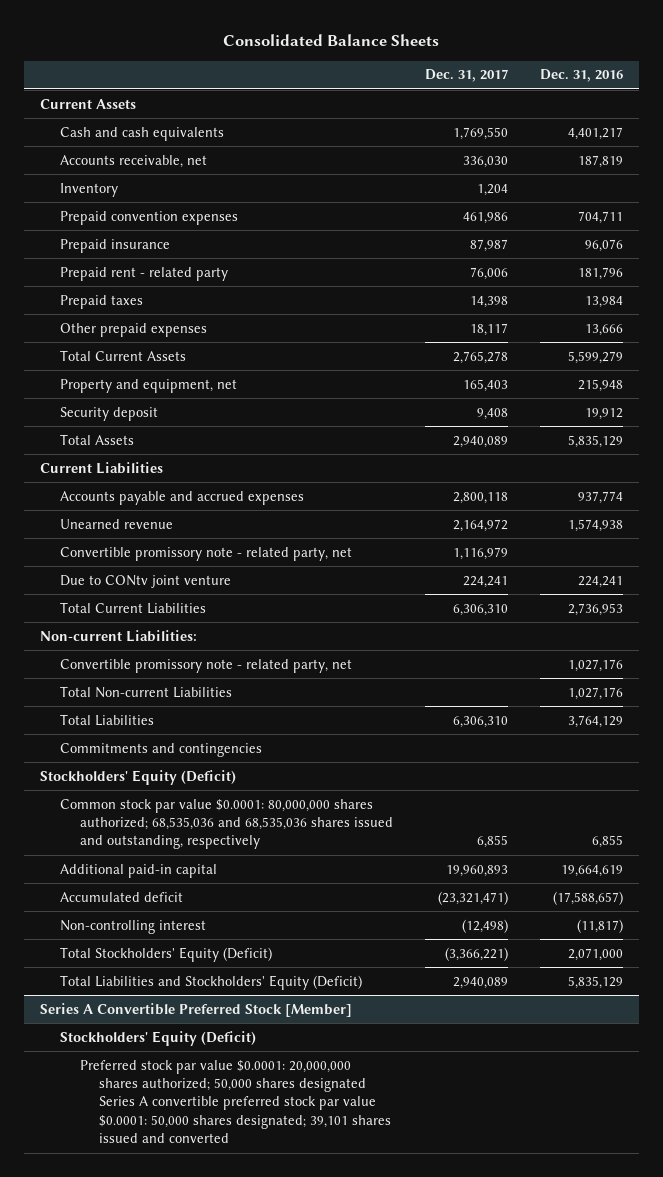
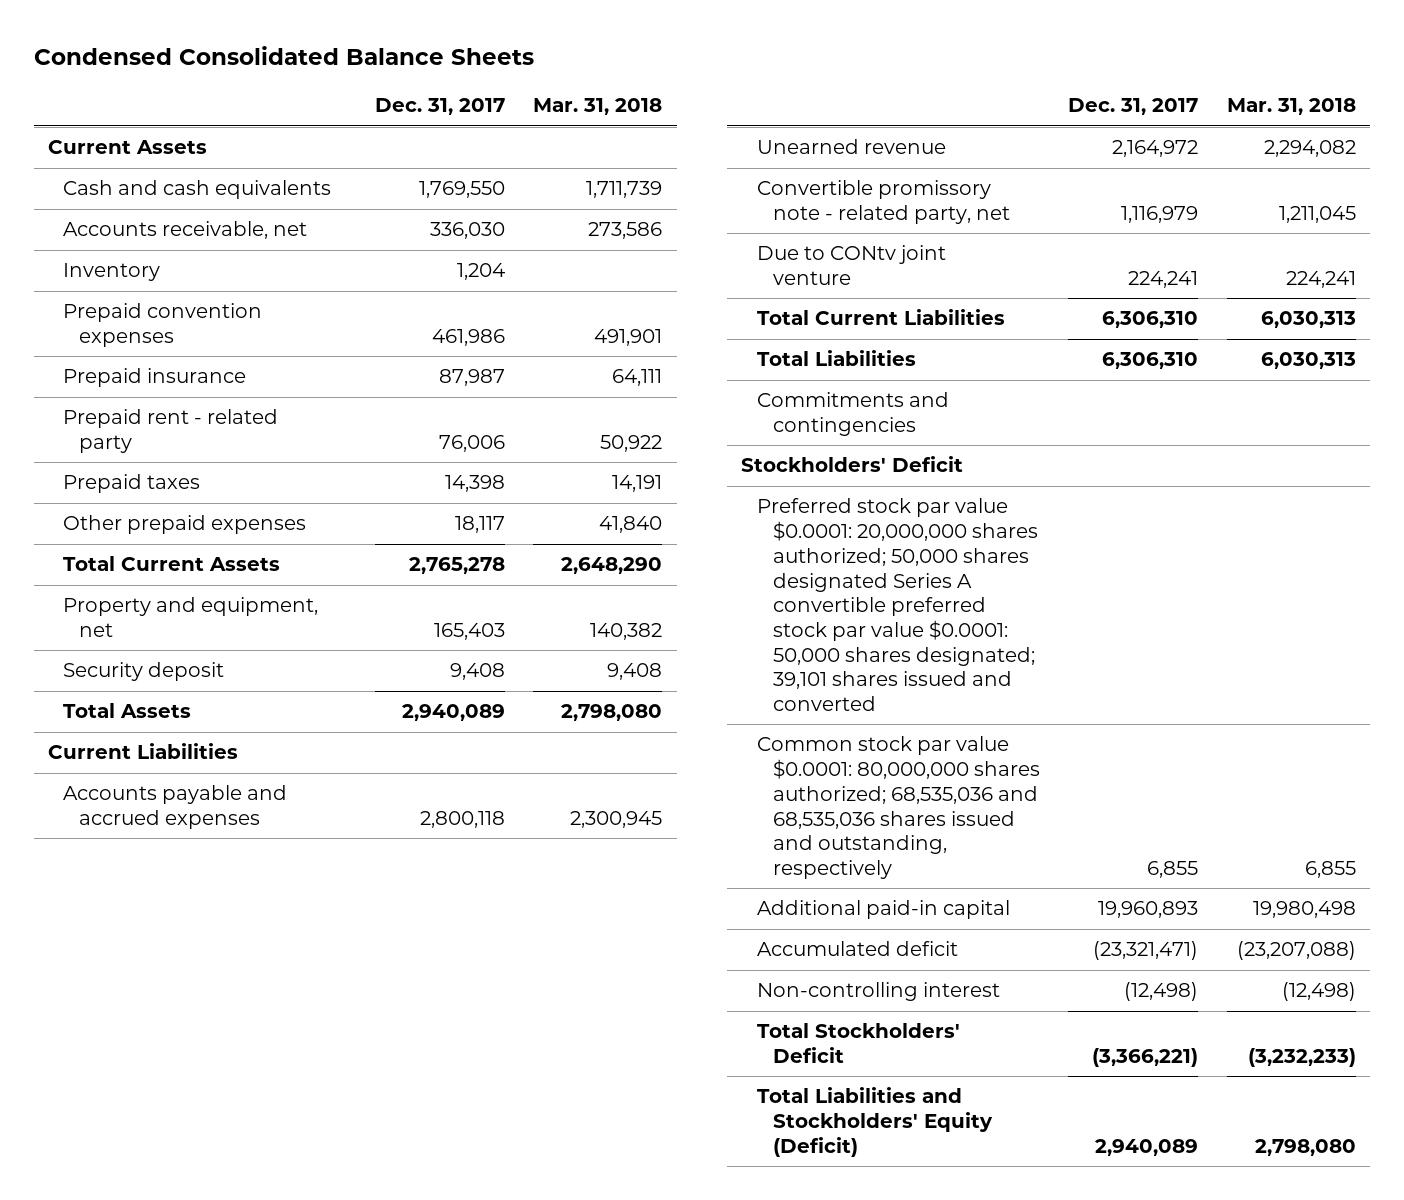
[223,34,440,47] Consolidated Balance Sheets -> [33,45,534,65] Condensed Consolidated Balance Sheets
[539,69,623,83] Dec. 31, 2016 -> none
none -> [533,98,663,116] Mar. 31, 2018
[40,629,198,642] Non-current Liabilities: -> none
[59,658,352,673] Convertible promissory note - related party, net -> none
[59,685,232,698] Total Non-current Liabilities -> none
[40,769,237,785] Stockholders' Equity (Deficit) -> [741,456,964,473] Stockholders' Deficit
none -> [756,498,1038,712] Preferred stock par value $0.0001: 20,000,000 shares authorized; 50,000 shares designated Series A convertible preferred stock par value $0.0001: 50,000 shares designated; 39,101 shares issued and converted
[59,946,272,962] Total Stockholders' Equity (Deficit) -> [756,1023,960,1064] Total Stockholders' Deficit
[40,1002,353,1017] Series A Convertible Preferred Stock [Member] -> none
[59,1030,256,1046] Stockholders' Equity (Deficit) -> none
[79,1059,392,1144] Preferred stock par value $0.0001: 20,000,000 shares authorized; 50,000 shares designated Series A convertible preferred stock par value $0.0001: 50,000 shares designated; 39,101 shares issued and converted -> none

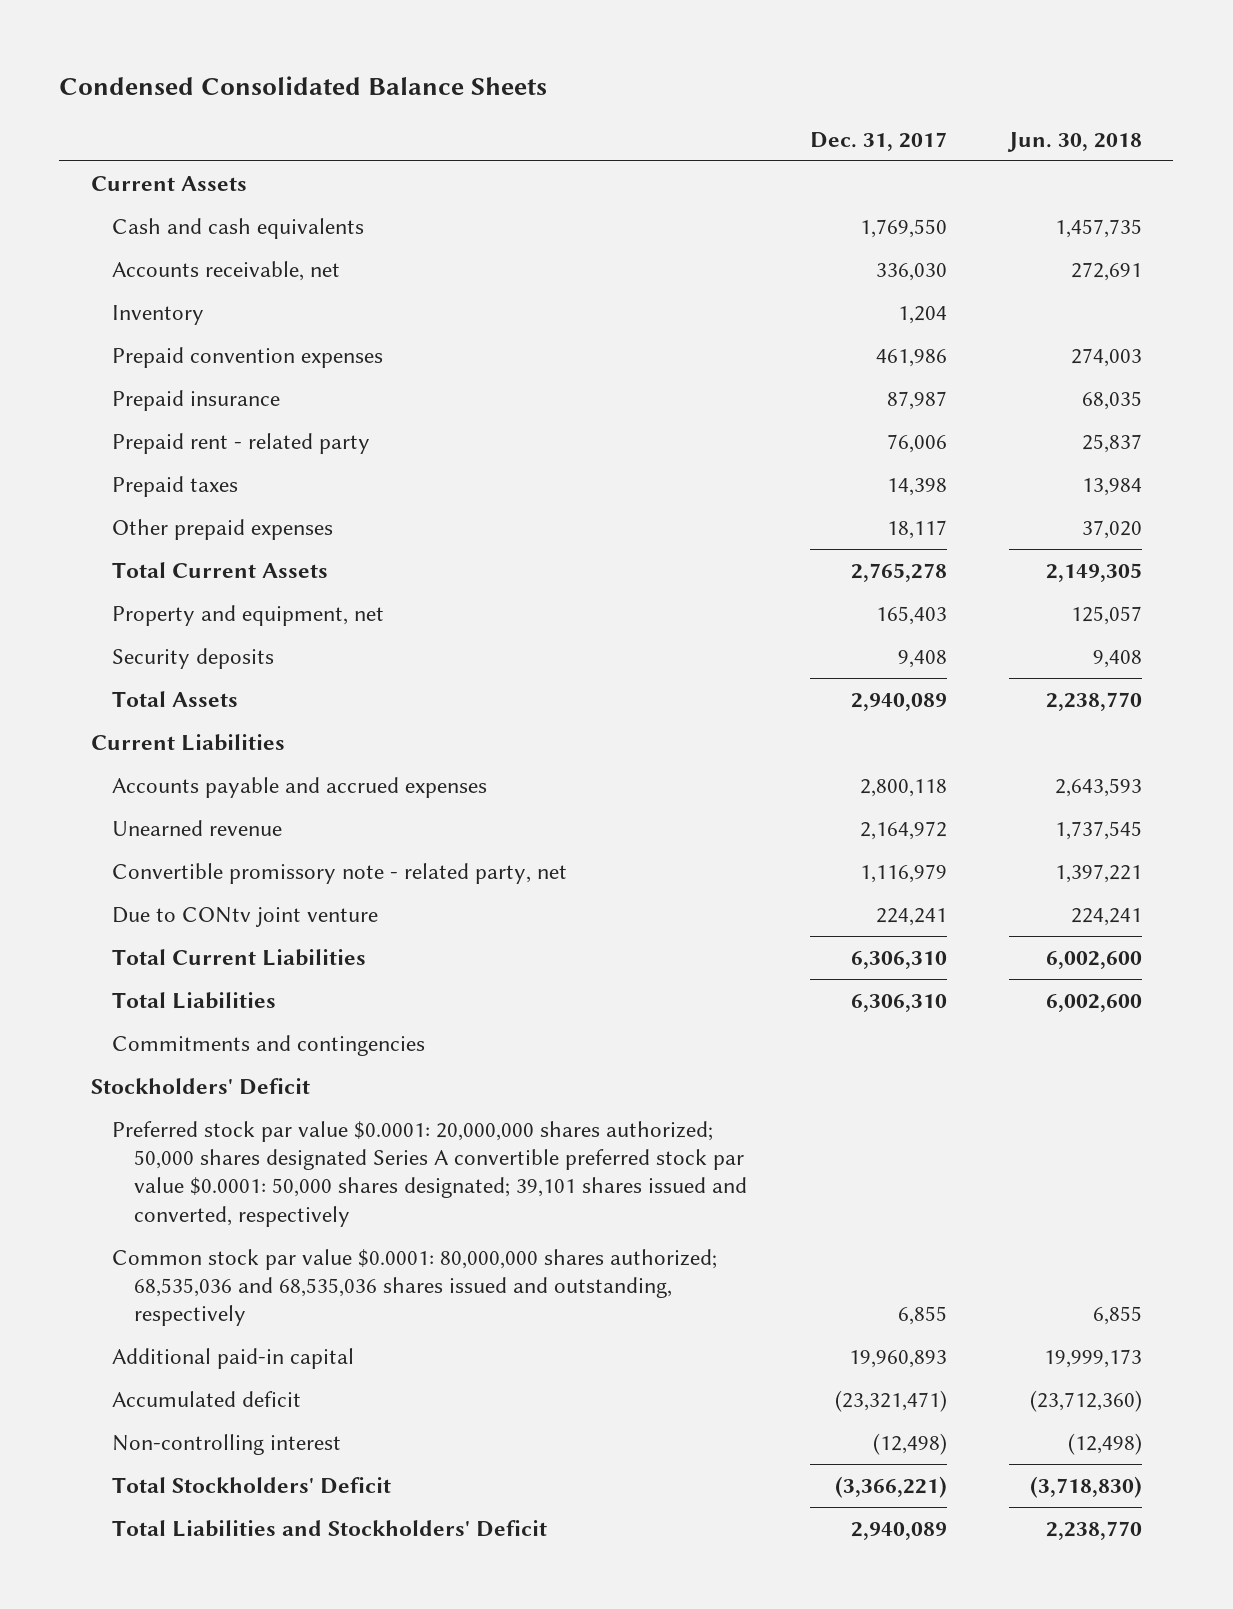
[533,98,663,116] Mar. 31, 2018 -> none
none -> [1007,132,1143,153] Jun. 30, 2018
[63,662,225,682] Security deposit -> [112,647,275,669] Security deposits
[756,498,1038,712] Preferred stock par value $0.0001: 20,000,000 shares authorized; 50,000 shares designated Series A convertible preferred stock par value $0.0001: 50,000 shares designated; 39,101 shares issued and converted -> [112,1120,748,1227] Preferred stock par value $0.0001: 20,000,000 shares authorized; 50,000 shares designated Series A convertible preferred stock par value $0.0001: 50,000 shares designated; 39,101 shares issued and converted, respectively
[756,1087,993,1157] Total Liabilities and Stockholders' Equity (Deficit) -> [112,1519,548,1537] Total Liabilities and Stockholders' Deficit

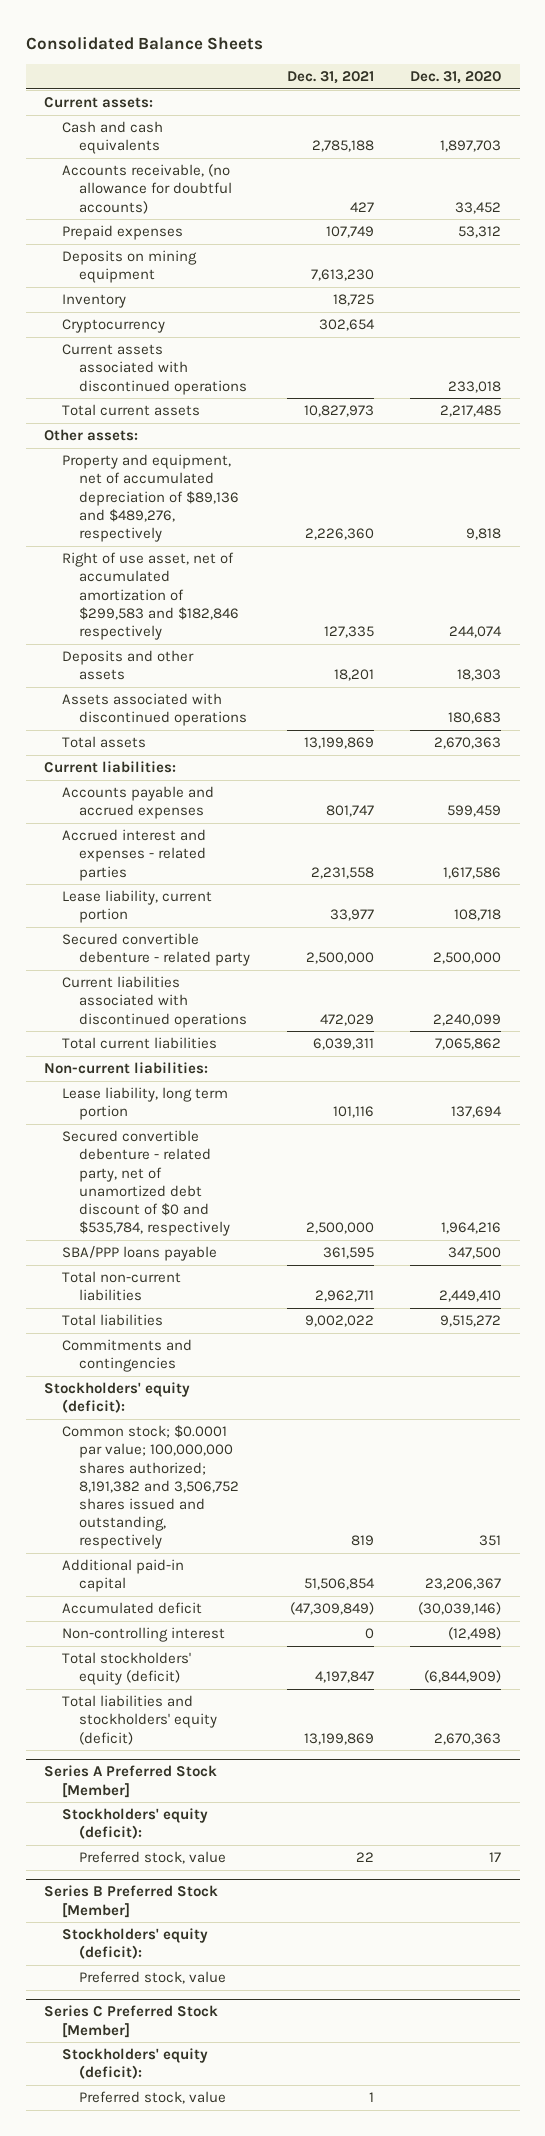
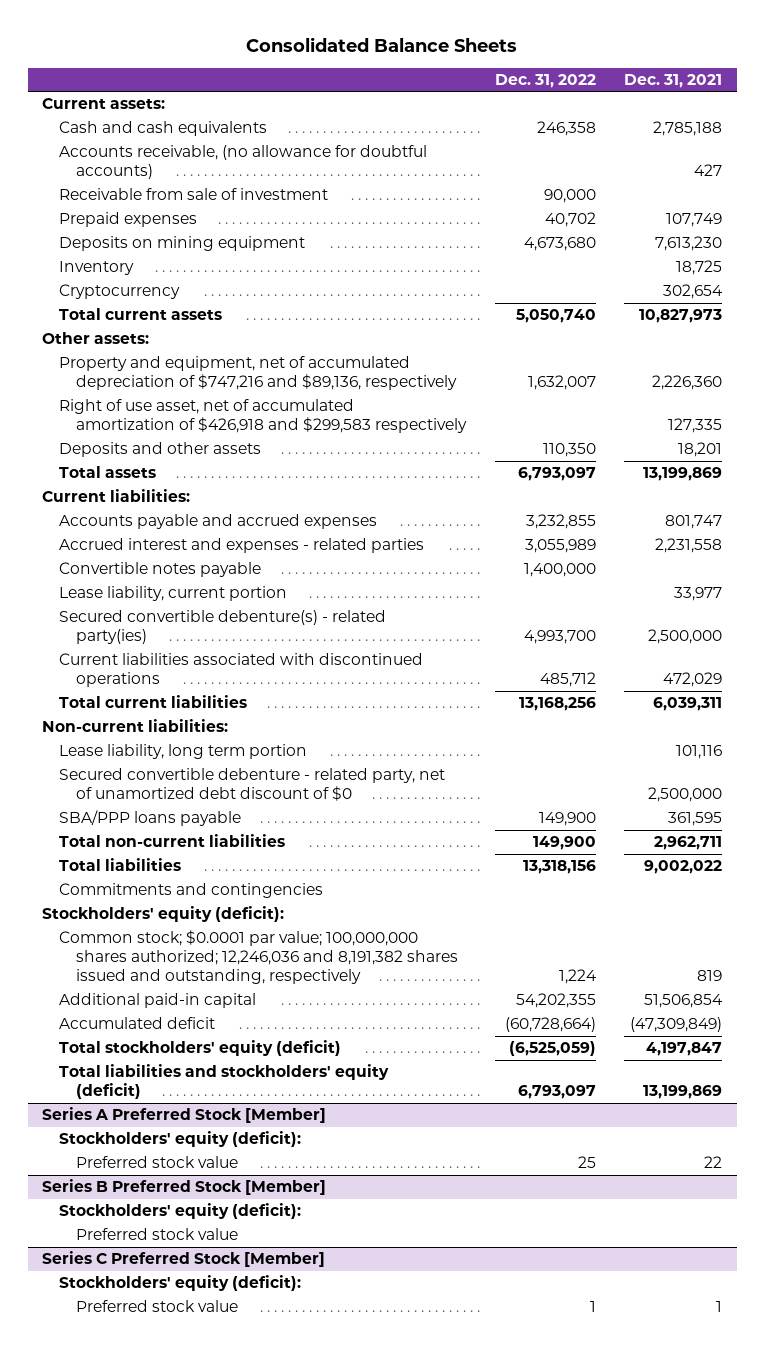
[410,71,502,85] Dec. 31, 2020 -> none
none -> [494,73,596,88] Dec. 31, 2022
none -> [59,188,329,201] Receivable from sale of investment
[61,344,248,395] Current assets associated with discontinued operations -> none
[61,454,240,542] Property and equipment, net of accumulated depreciation of $89,136 and $489,276, respectively -> [59,356,457,391] Property and equipment, net of accumulated depreciation of $747,216 and $89,136, respectively
[61,552,240,640] Right of use asset, net of accumulated amortization of $299,583 and $182,846 respectively -> [59,399,467,434] Right of use asset, net of accumulated amortization of $426,918 and $299,583 respectively
[61,693,248,727] Assets associated with discontinued operations -> none
none -> [59,562,262,578] Convertible notes payable
[61,933,251,967] Secured convertible debenture - related party -> [59,610,387,645] Secured convertible debenture(s) - related party(ies)
[61,1130,231,1237] Secured convertible debenture - related party, net of unamortized debt discount of $0 and $535,784, respectively -> [59,768,446,802] Secured convertible debenture - related party, net of unamortized debt discount of $0
[61,1425,240,1550] Common stock; $0.0001 par value; 100,000,000 shares authorized; 8,191,382 and 3,506,752 shares issued and outstanding, respectively -> [59,930,458,985] Common stock; $0.0001 par value; 100,000,000 shares authorized; 12,246,036 and 8,191,382 shares issued and outstanding, respectively
[61,1627,225,1643] Non-controlling interest -> none
[79,1851,227,1865] Preferred stock, value -> [75,1156,238,1169] Preferred stock value
[79,1971,227,1985] Preferred stock, value -> [75,1228,238,1241] Preferred stock value
[79,2091,227,2105] Preferred stock, value -> [75,1300,238,1313] Preferred stock value

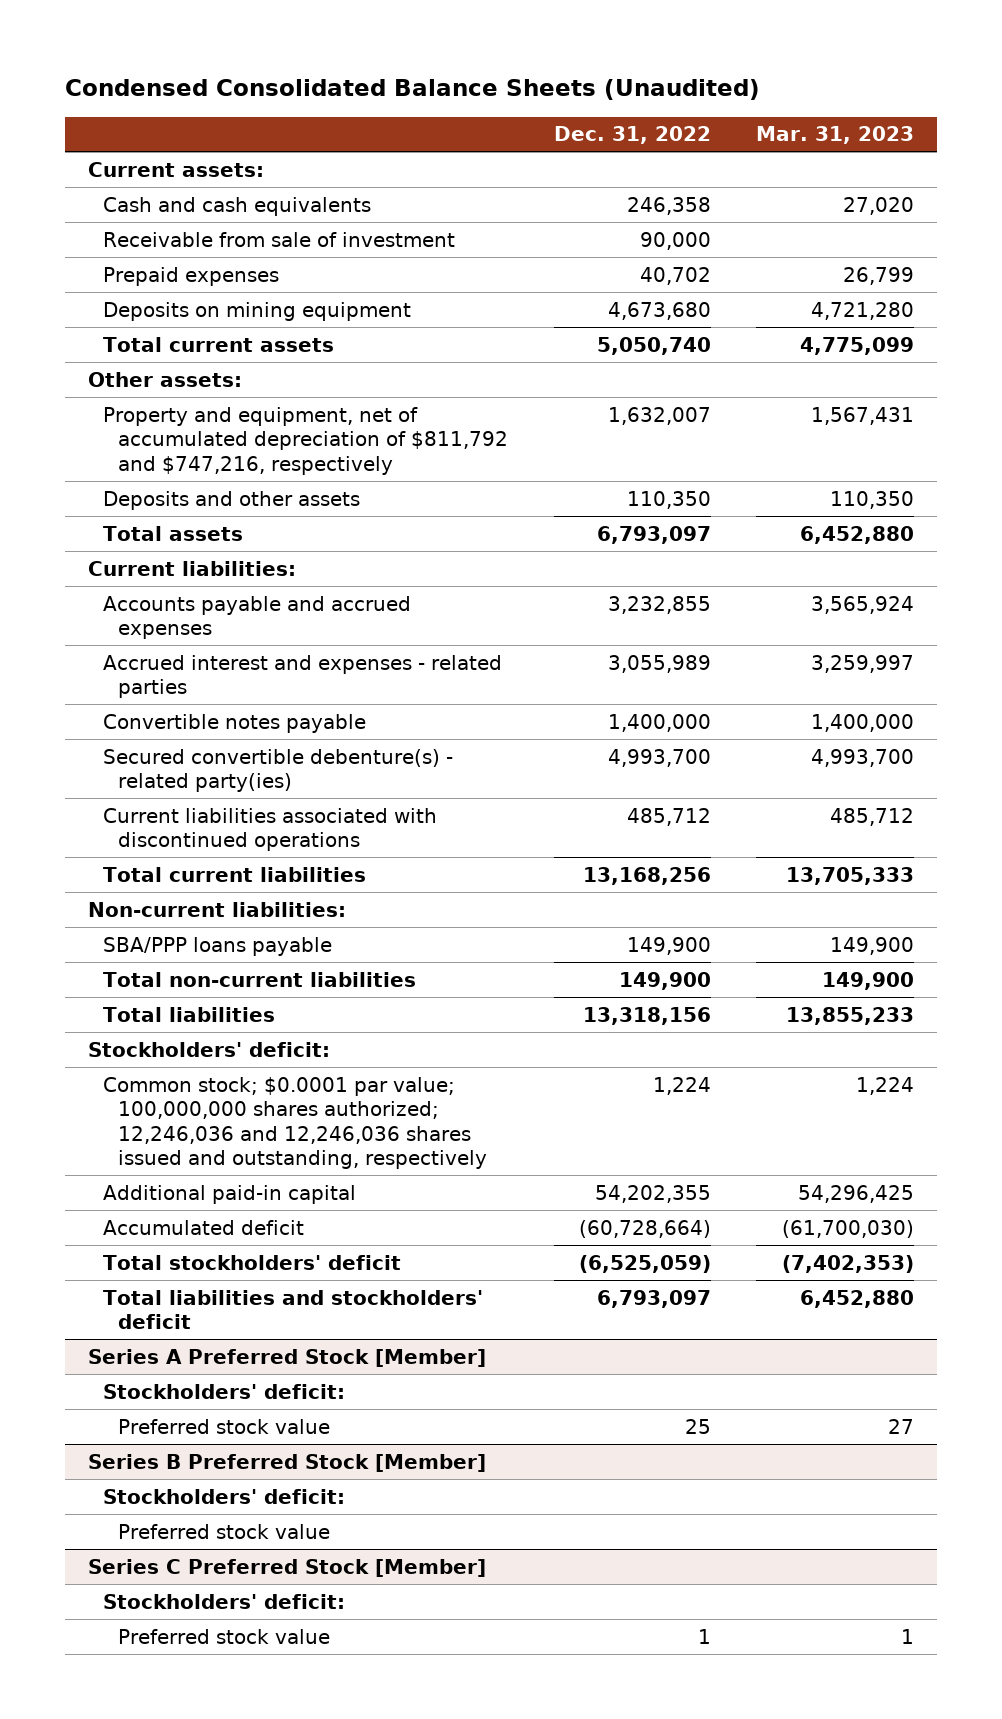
[246,36,518,52] Consolidated Balance Sheets -> [65,79,761,101] Condensed Consolidated Balance Sheets (Unaudited)
[624,73,723,88] Dec. 31, 2021 -> none
none -> [756,126,915,145] Mar. 31, 2023
[59,145,428,180] Accounts receivable, (no allowance for doubtful accounts) -> none
[59,261,135,276] Inventory -> none
[59,284,181,300] Cryptocurrency -> none
[59,399,467,434] Right of use asset, net of accumulated amortization of $426,918 and $299,583 respectively -> none
[59,356,457,391] Property and equipment, net of accumulated depreciation of $747,216 and $89,136, respectively -> [102,406,508,475] Property and equipment, net of accumulated depreciation of $811,792 and $747,216, respectively
[59,586,288,602] Lease liability, current portion -> none
[59,744,308,760] Lease liability, long term portion -> none
[59,768,446,802] Secured convertible debenture - related party, net of unamortized debt discount of $0 -> none
[59,883,324,899] Commitments and contingencies -> none
[42,906,285,923] Stockholders' equity (deficit): -> [87,1041,330,1057] Stockholders' deficit:
[59,930,458,985] Common stock; $0.0001 par value; 100,000,000 shares authorized; 12,246,036 and 8,191,382 shares issued and outstanding, respectively -> [102,1076,487,1169] Common stock; $0.0001 par value; 100,000,000 shares authorized; 12,246,036 and 12,246,036 shares issued and outstanding, respectively
[59,1040,342,1057] Total stockholders' equity (deficit) -> [102,1254,401,1270] Total stockholders' deficit
[59,1064,390,1100] Total liabilities and stockholders' equity (deficit) -> [102,1289,483,1330] Total liabilities and stockholders' deficit
[59,1131,302,1148] Stockholders' equity (deficit): -> [102,1383,345,1399] Stockholders' deficit:
[59,1203,302,1220] Stockholders' equity (deficit): -> [102,1488,345,1504] Stockholders' deficit:
[59,1275,302,1292] Stockholders' equity (deficit): -> [102,1593,345,1609] Stockholders' deficit:

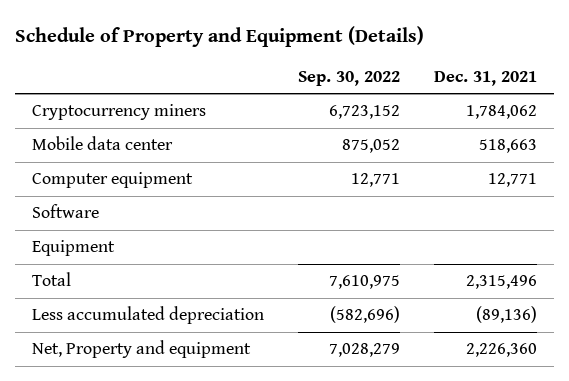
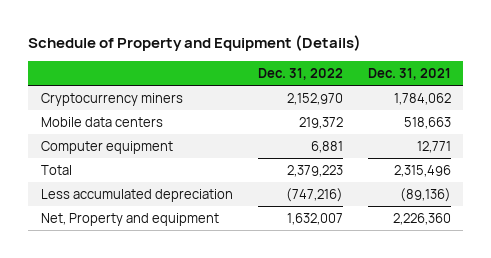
[298,70,401,86] Sep. 30, 2022 -> none
none -> [257,68,343,81] Dec. 31, 2022
[32,136,174,151] Mobile data center -> [40,116,163,127] Mobile data centers
[32,204,100,219] Software -> none
[32,240,116,257] Equipment -> none

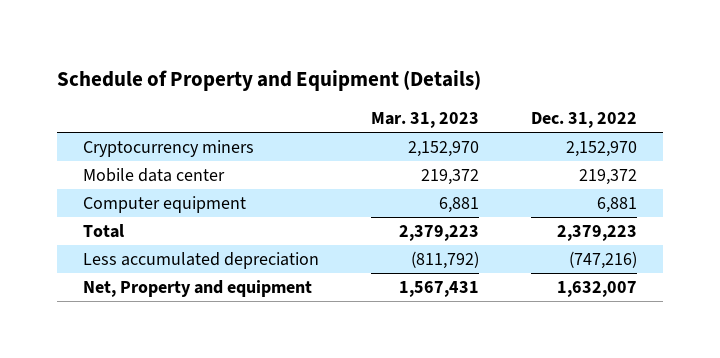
[367,68,451,81] Dec. 31, 2021 -> none
none -> [370,112,479,129] Mar. 31, 2023
[40,116,163,127] Mobile data centers -> [83,168,226,183] Mobile data center

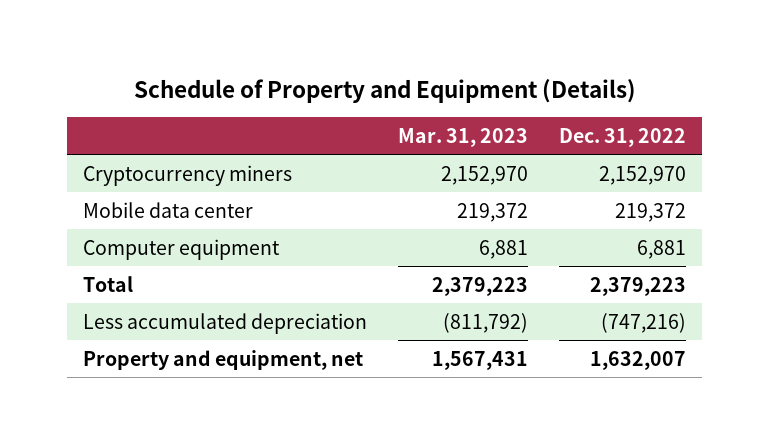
[83,280,313,298] Net, Property and equipment -> [82,349,363,370] Property and equipment, net

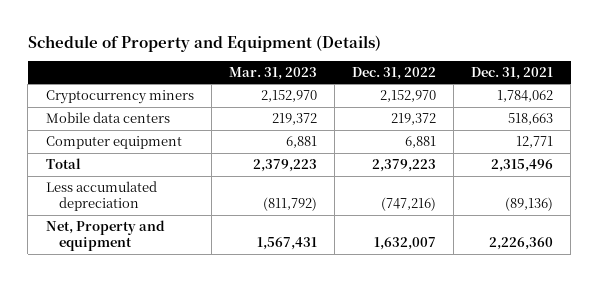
none -> [471,66,554,80] Dec. 31, 2021
[82,201,253,218] Mobile data center -> [45,112,170,124] Mobile data centers
[82,349,363,370] Property and equipment, net -> [45,220,165,252] Net, Property and equipment

